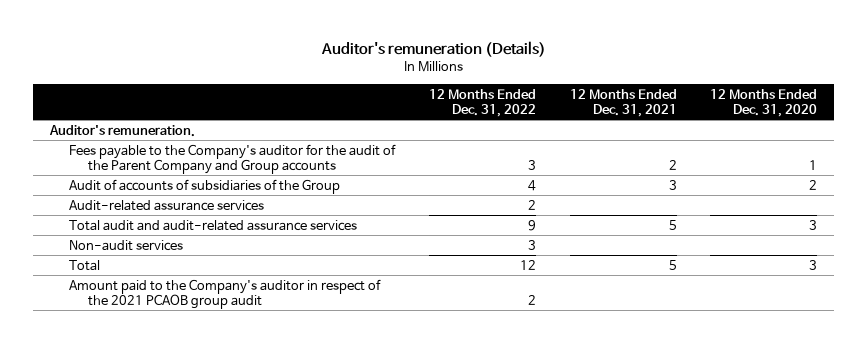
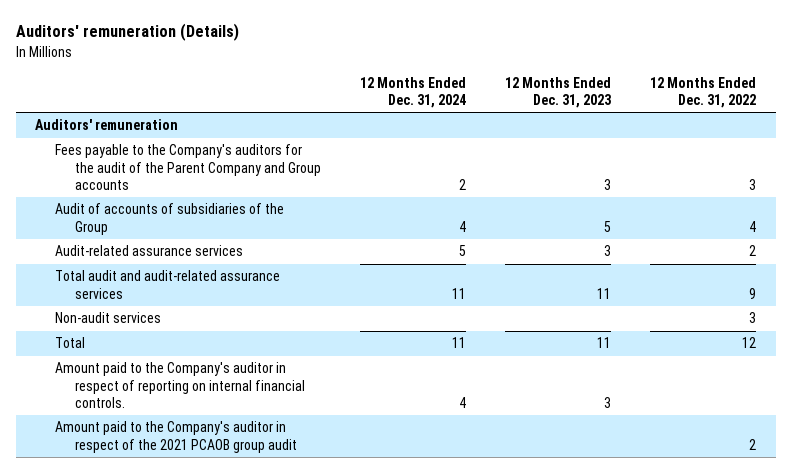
[320,40,546,57] Auditor's remuneration (Details) -> [15,23,239,42] Auditors' remuneration (Details)
[569,88,677,118] 12 Months Ended Dec. 31, 2021 -> none
[710,88,818,118] 12 Months Ended Dec. 31, 2020 -> none
none -> [359,76,466,109] 12 Months Ended Dec. 31, 2024
none -> [505,76,612,109] 12 Months Ended Dec. 31, 2023
[49,124,196,137] Auditor's remuneration. -> [35,119,179,131] Auditors' remuneration
[69,143,397,175] Fees payable to the Company's auditor for the audit of the Parent Company and Group accounts -> [54,144,321,190] Fees payable to the Company's auditors for the audit of the Parent Company and Group accounts
none -> [54,362,305,408] Amount paid to the Company's auditor in respect of reporting on internal financial controls.

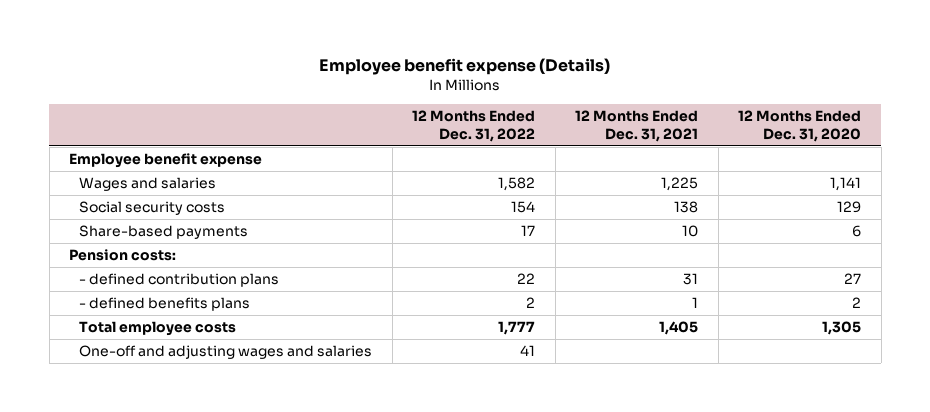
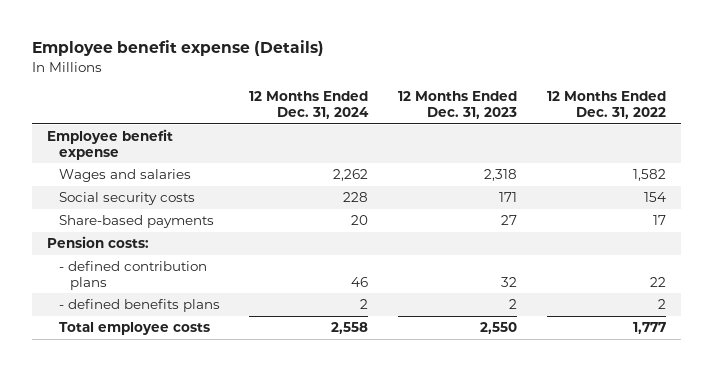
[575,110,699,142] 12 Months Ended Dec. 31, 2021 -> none
[738,110,862,142] 12 Months Ended Dec. 31, 2020 -> none
none -> [249,91,370,120] 12 Months Ended Dec. 31, 2024
none -> [398,91,518,120] 12 Months Ended Dec. 31, 2023
[79,345,373,360] One-off and adjusting wages and salaries -> none

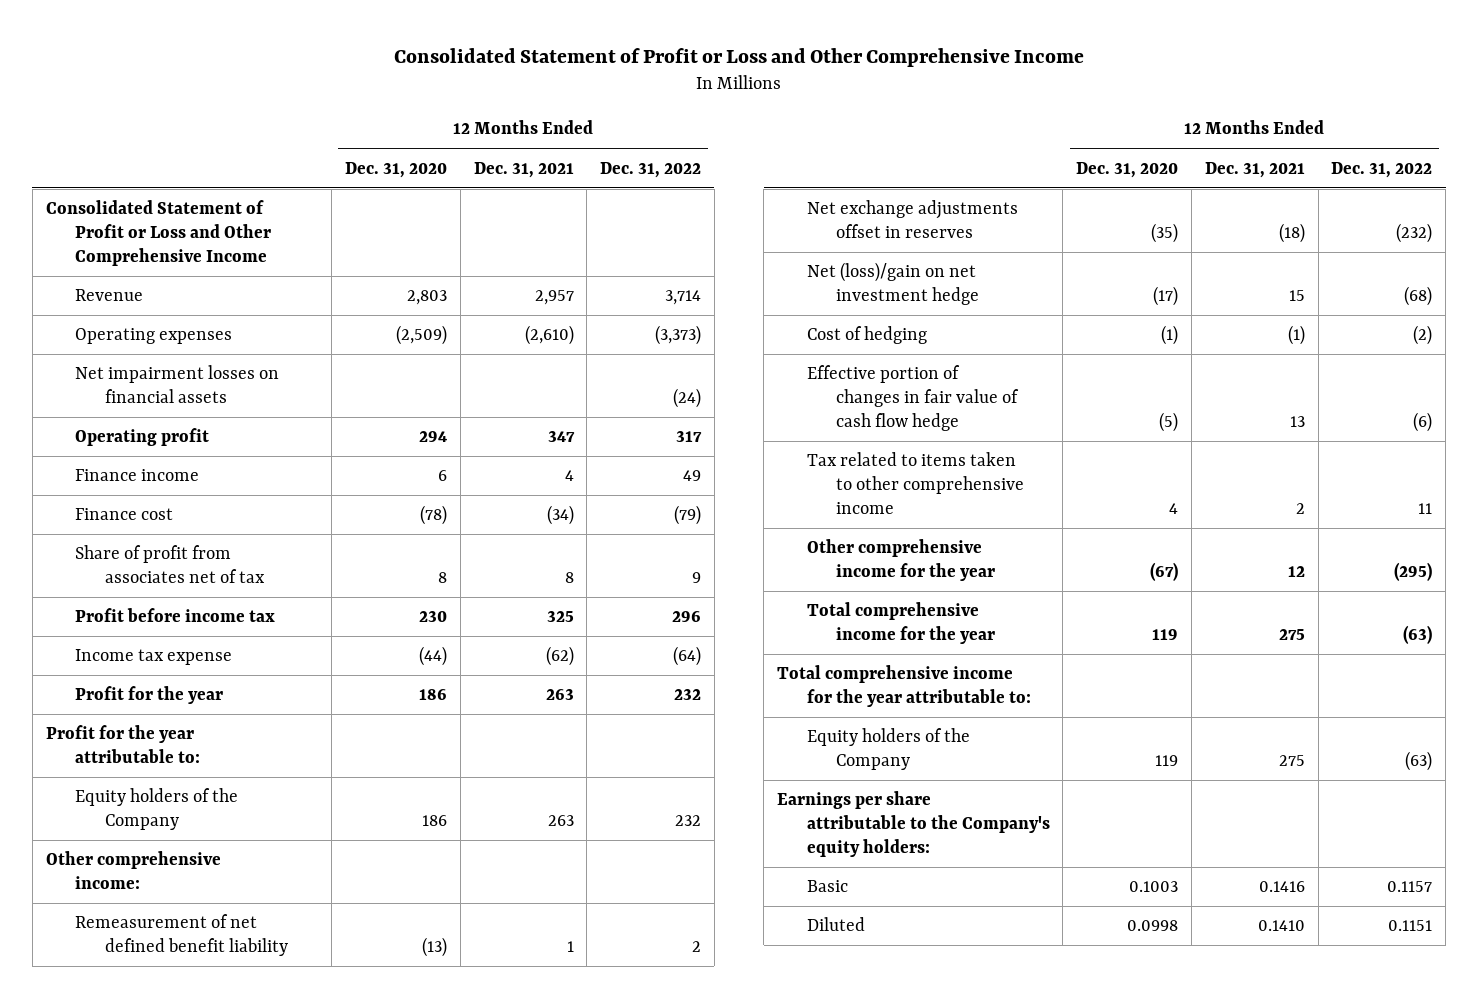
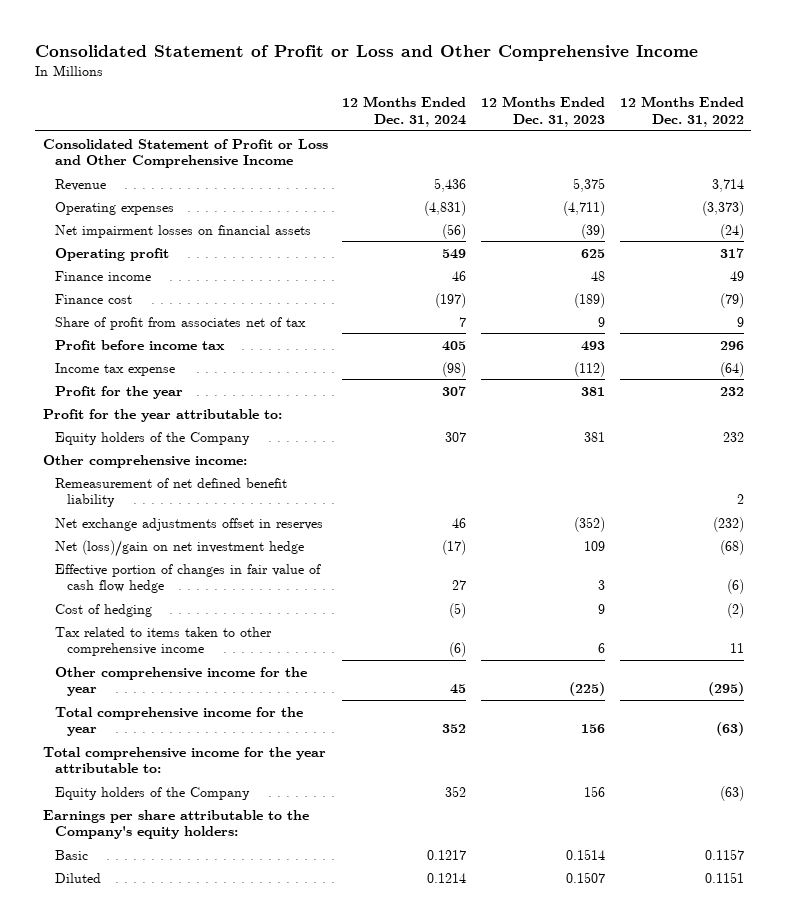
[344,161,447,178] Dec. 31, 2020 -> none
[473,161,574,178] Dec. 31, 2021 -> none
none -> [342,96,467,127] 12 Months Ended Dec. 31, 2024
none -> [480,96,605,127] 12 Months Ended Dec. 31, 2023
[806,326,927,345] Cost of hedging -> [54,603,152,617] Cost of hedging

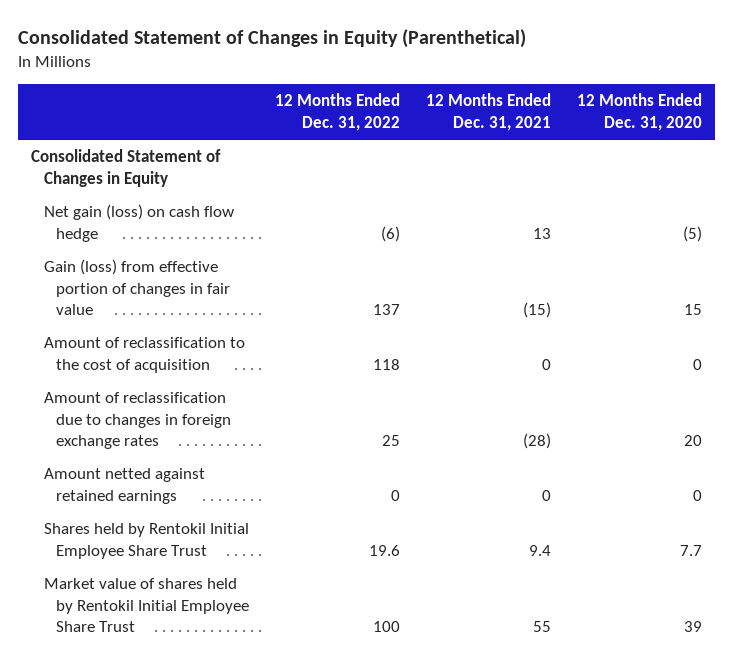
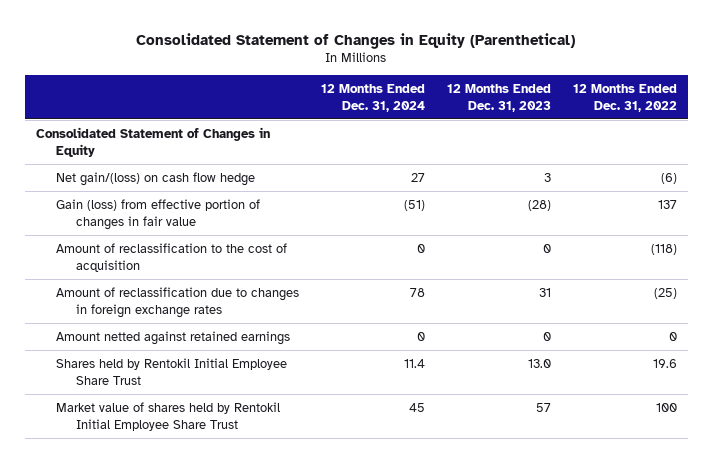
[425,93,551,131] 12 Months Ended Dec. 31, 2021 -> none
[576,93,702,131] 12 Months Ended Dec. 31, 2020 -> none
none -> [320,84,425,112] 12 Months Ended Dec. 31, 2024
none -> [446,84,551,112] 12 Months Ended Dec. 31, 2023
[43,204,234,242] Net gain (loss) on cash flow hedge -> [55,171,255,186] Net gain/(loss) on cash flow hedge
[373,358,401,370] 118 -> [650,243,677,255] (118)
[382,435,401,447] 25 -> [653,287,677,299] (25)

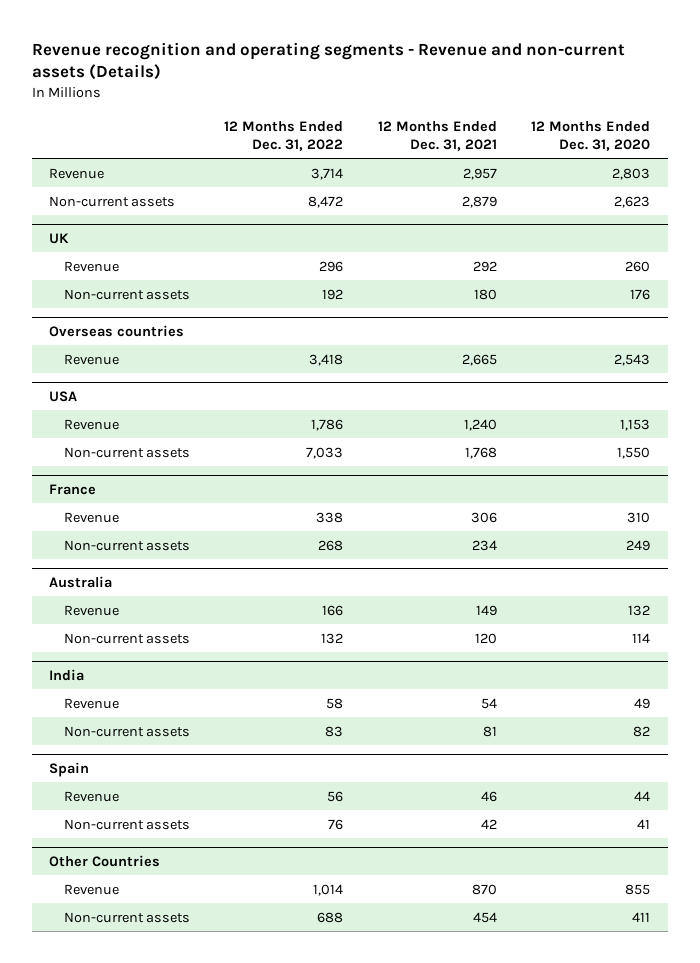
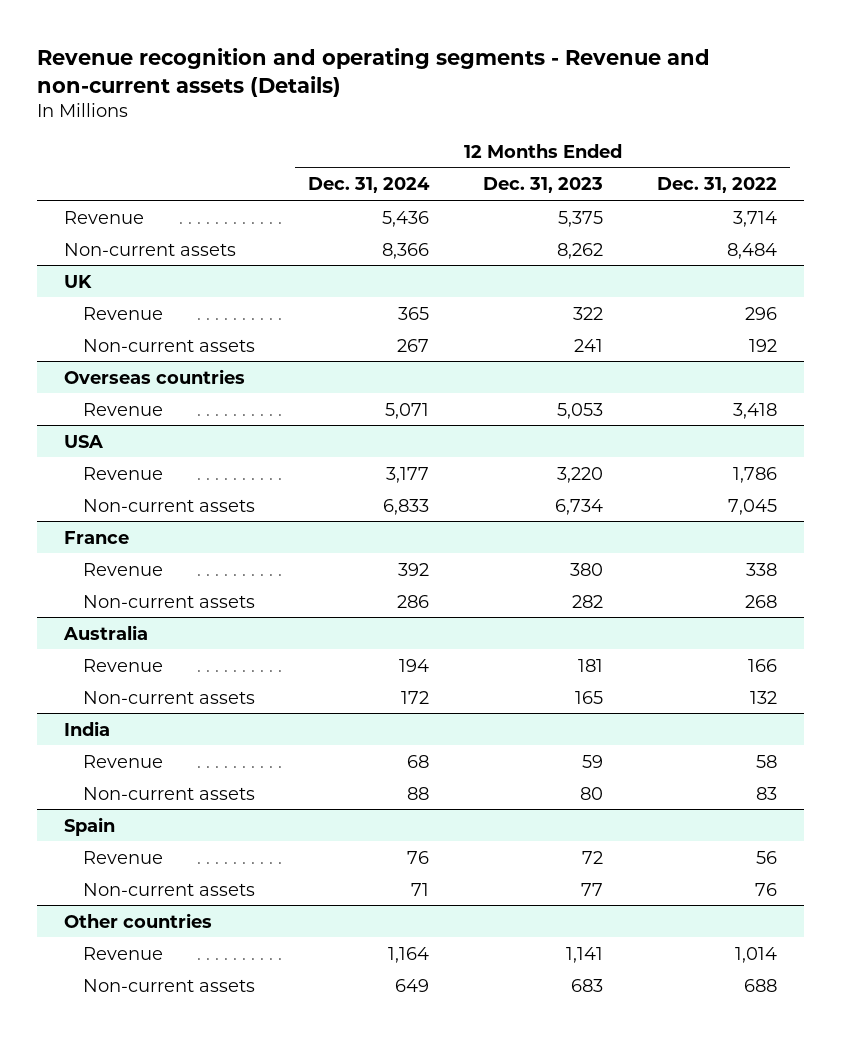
[377,120,497,151] 12 Months Ended Dec. 31, 2021 -> none
[531,120,651,151] 12 Months Ended Dec. 31, 2020 -> none
none -> [308,177,431,194] Dec. 31, 2024
none -> [483,177,604,194] Dec. 31, 2023
[308,195,344,208] 8,472 -> [726,242,777,259] 8,484
[306,446,344,459] 7,033 -> [727,498,777,515] 7,045
[49,854,161,867] Other Countries -> [63,912,212,928] Other countries

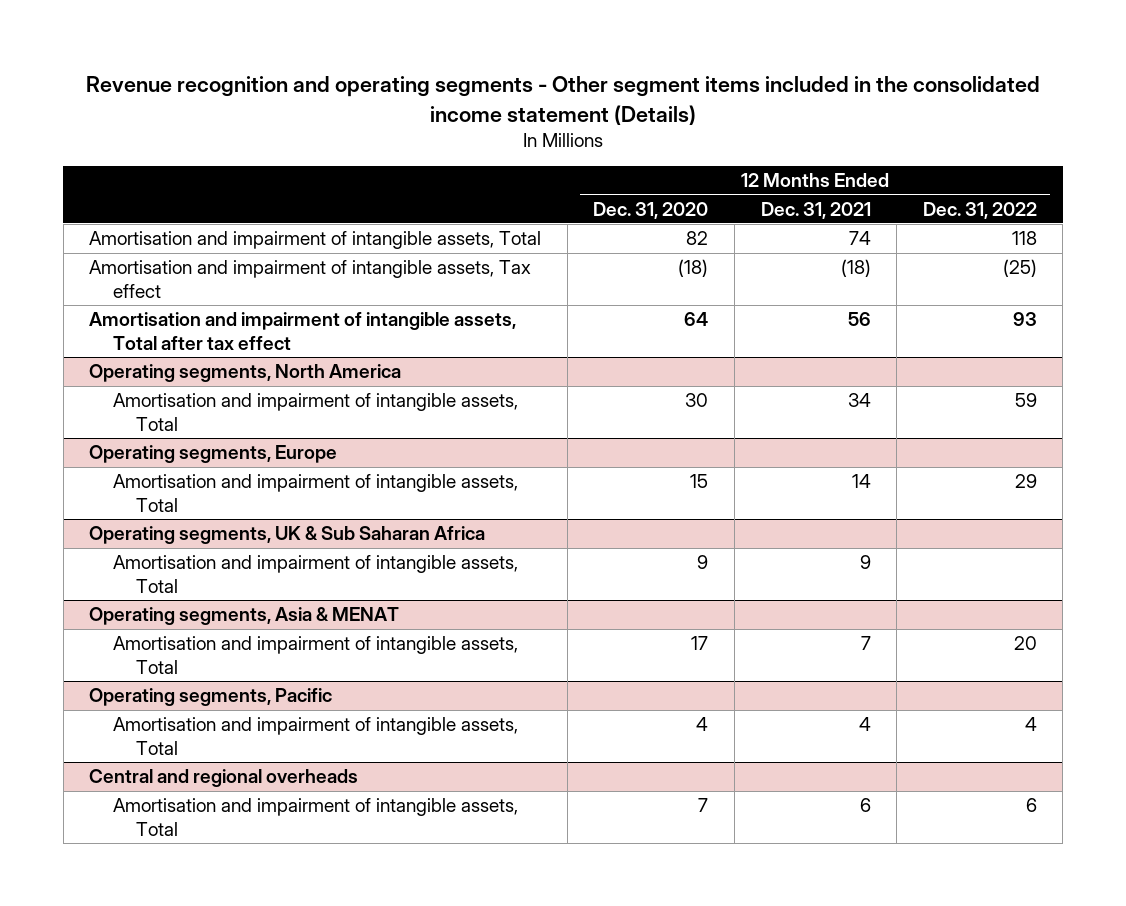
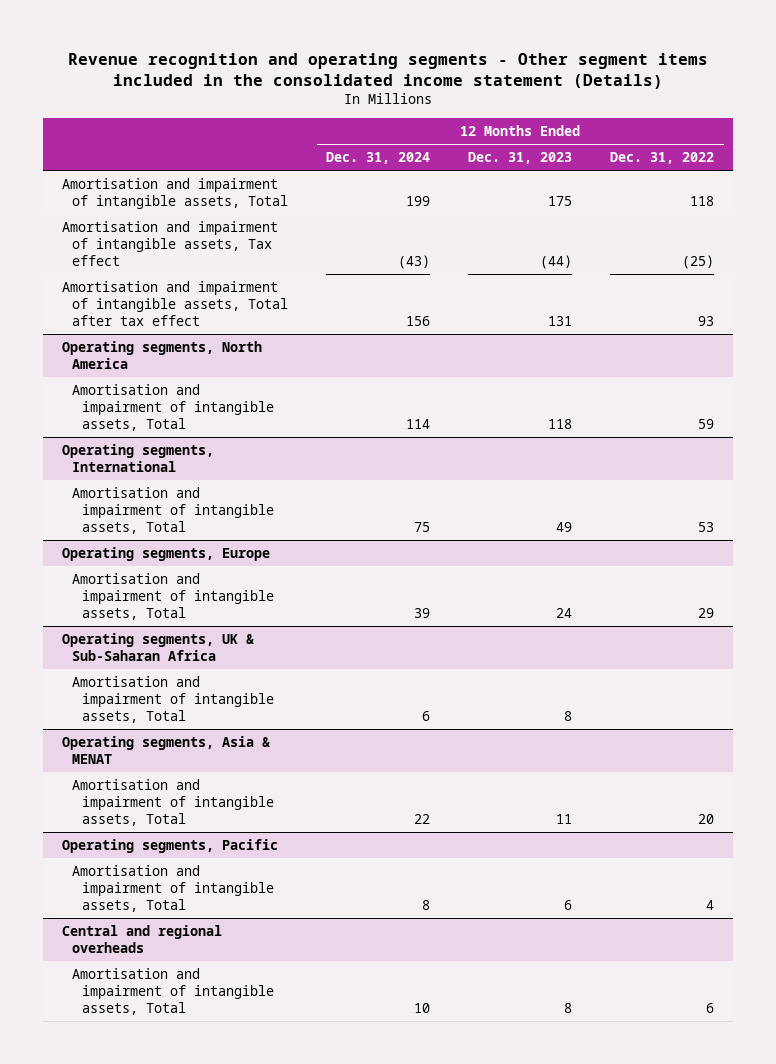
[593,201,709,219] Dec. 31, 2020 -> none
[760,201,871,219] Dec. 31, 2021 -> none
none -> [326,152,431,165] Dec. 31, 2024
none -> [468,152,573,165] Dec. 31, 2023
none -> [62,443,215,472] Operating segments, International
none -> [71,486,274,534] Amortisation and impairment of intangible assets, Total
[89,526,486,545] Operating segments, UK & Sub Saharan Africa -> [62,632,255,661] Operating segments, UK & Sub-Saharan Africa

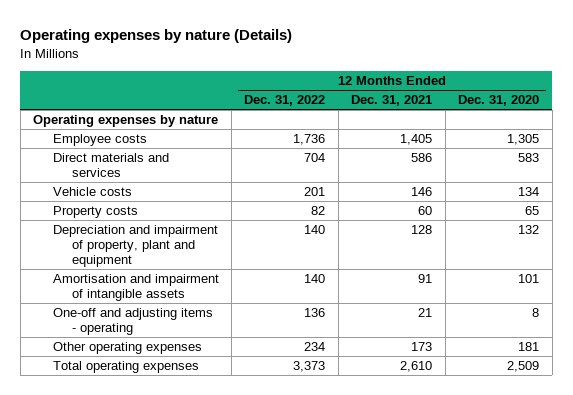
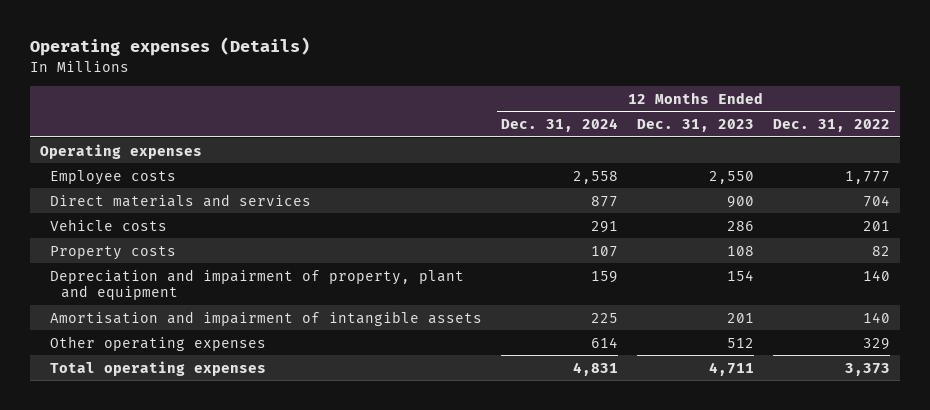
[20,29,293,44] Operating expenses by nature (Details) -> [30,37,311,57] Operating expenses (Details)
[351,95,433,107] Dec. 31, 2021 -> none
[458,95,540,107] Dec. 31, 2020 -> none
none -> [501,117,619,132] Dec. 31, 2024
none -> [637,118,755,132] Dec. 31, 2023
[33,115,219,128] Operating expenses by nature -> [39,143,202,159] Operating expenses
[293,134,326,146] 1,736 -> [845,170,891,184] 1,777
[52,308,213,336] One-off and adjusting items - operating -> none
[304,342,326,352] 234 -> [863,337,891,350] 329

